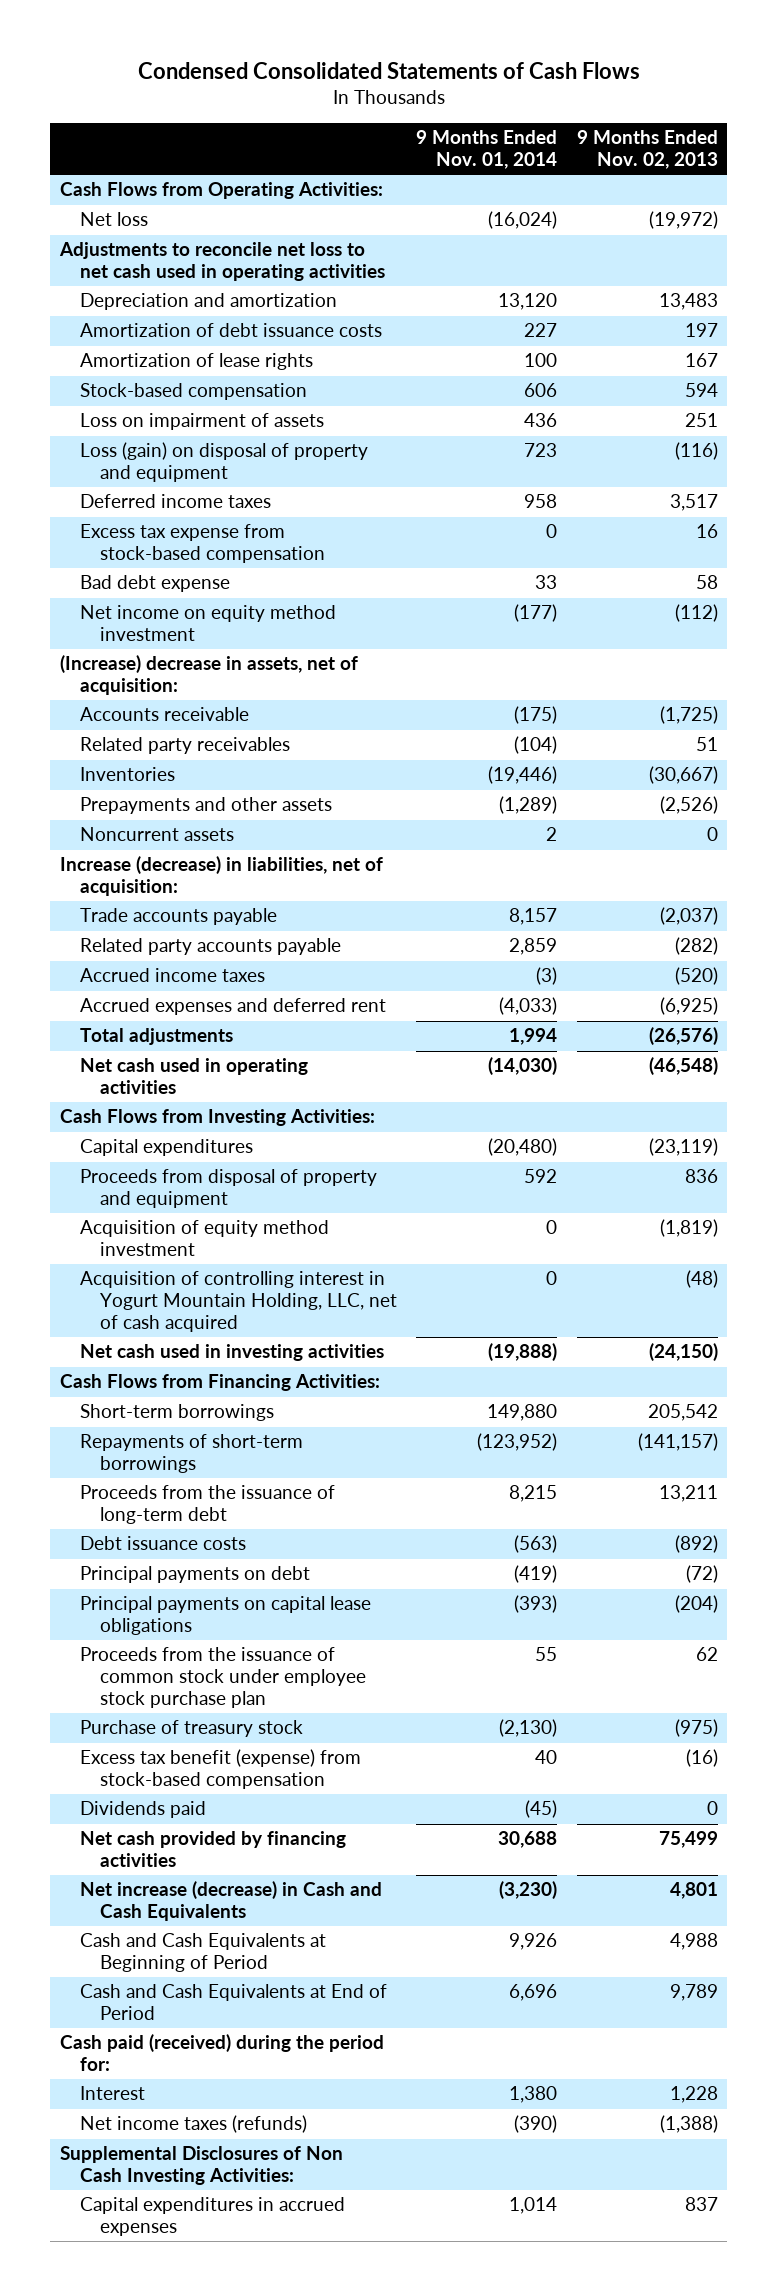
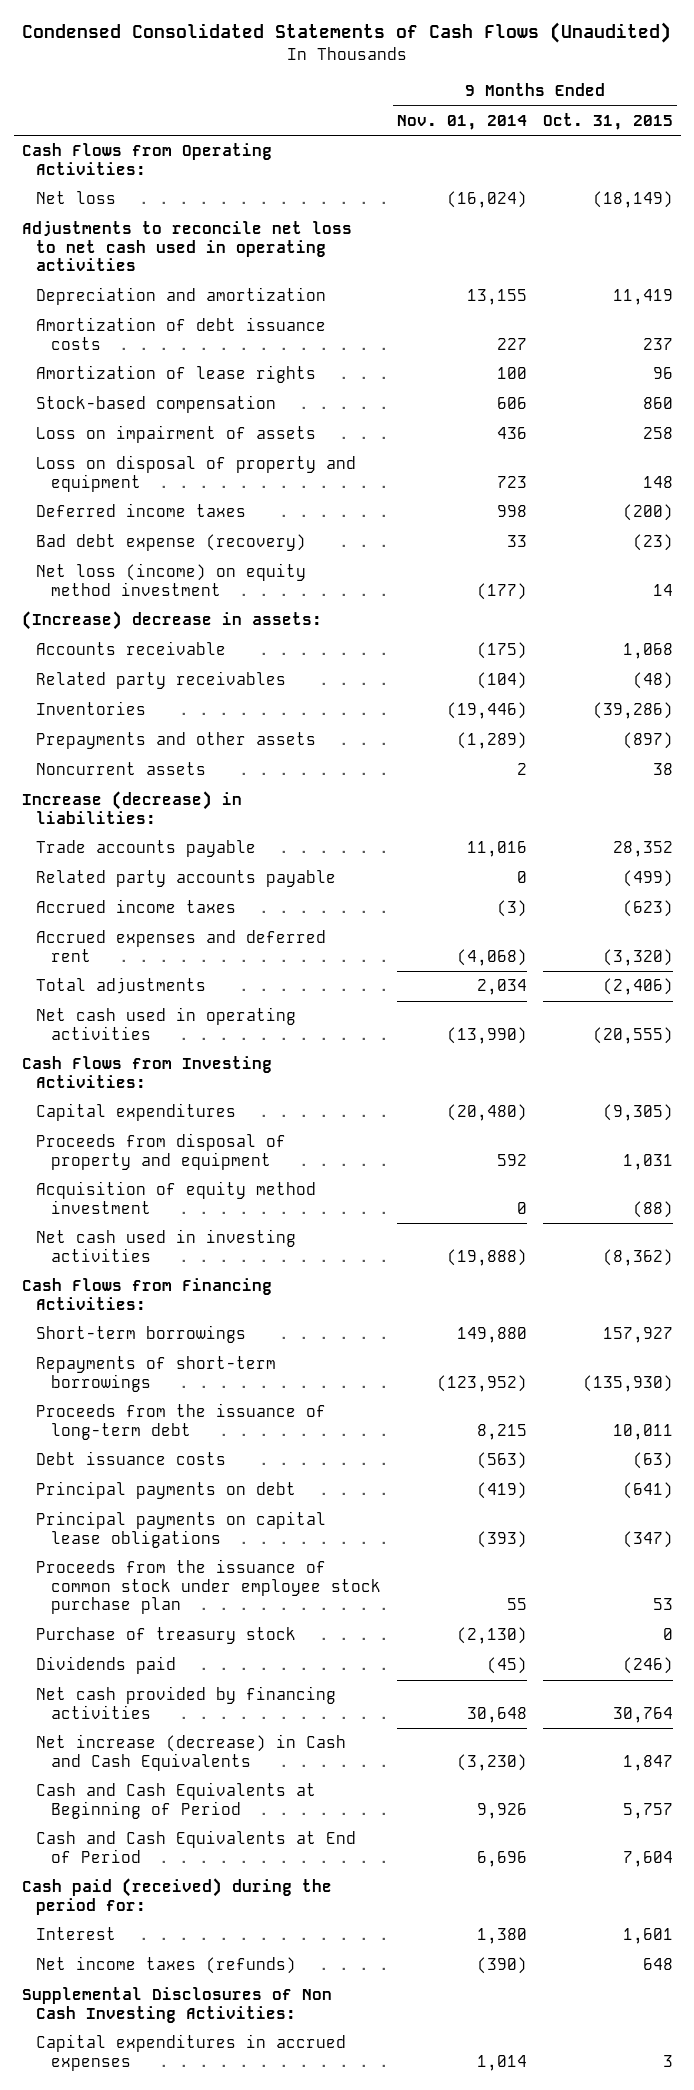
[137,62,640,80] Condensed Consolidated Statements of Cash Flows -> [22,22,672,44] Condensed Consolidated Statements of Cash Flows (Unaudited)
[576,130,718,169] 9 Months Ended Nov. 02, 2013 -> none
none -> [542,112,673,130] Oct. 31, 2015
[498,293,558,311] 13,120 -> [466,289,527,306] 13,155
[79,524,325,564] Excess tax expense from stock-based compensation -> none
[79,442,368,483] Loss (gain) on disposal of property and equipment -> [36,455,357,492] Loss on disposal of property and equipment
[524,494,558,509] 958 -> [496,505,527,518] 998
[79,575,230,593] Bad debt expense -> [36,534,307,552] Bad debt expense (recovery)
[79,605,336,642] Net income on equity method investment -> [36,563,307,596] Net loss (income) on equity method investment
[60,655,359,696] (Increase) decrease in assets, net of acquisition: -> [21,611,322,631] (Increase) decrease in assets:
[60,856,384,897] Increase (decrease) in liabilities, net of acquisition: -> [21,791,242,824] Increase (decrease) in liabilities:
[509,908,558,926] 8,157 -> [466,841,527,858] 11,016
[509,938,558,956] 2,859 -> [516,871,527,884] 0
[499,997,558,1016] (4,033) -> [456,948,527,966] (4,068)
[509,1028,558,1046] 1,994 -> [476,979,527,996] 2,034
[488,1057,558,1076] (14,030) -> [446,1026,527,1044] (13,990)
[79,1271,397,1333] Acquisition of controlling interest in Yogurt Mountain Holding, LLC, net of cash acquired -> none
[79,1749,361,1790] Excess tax benefit (expense) from stock-based compensation -> none
[498,1831,558,1849] 30,688 -> [466,1706,527,1723] 30,648

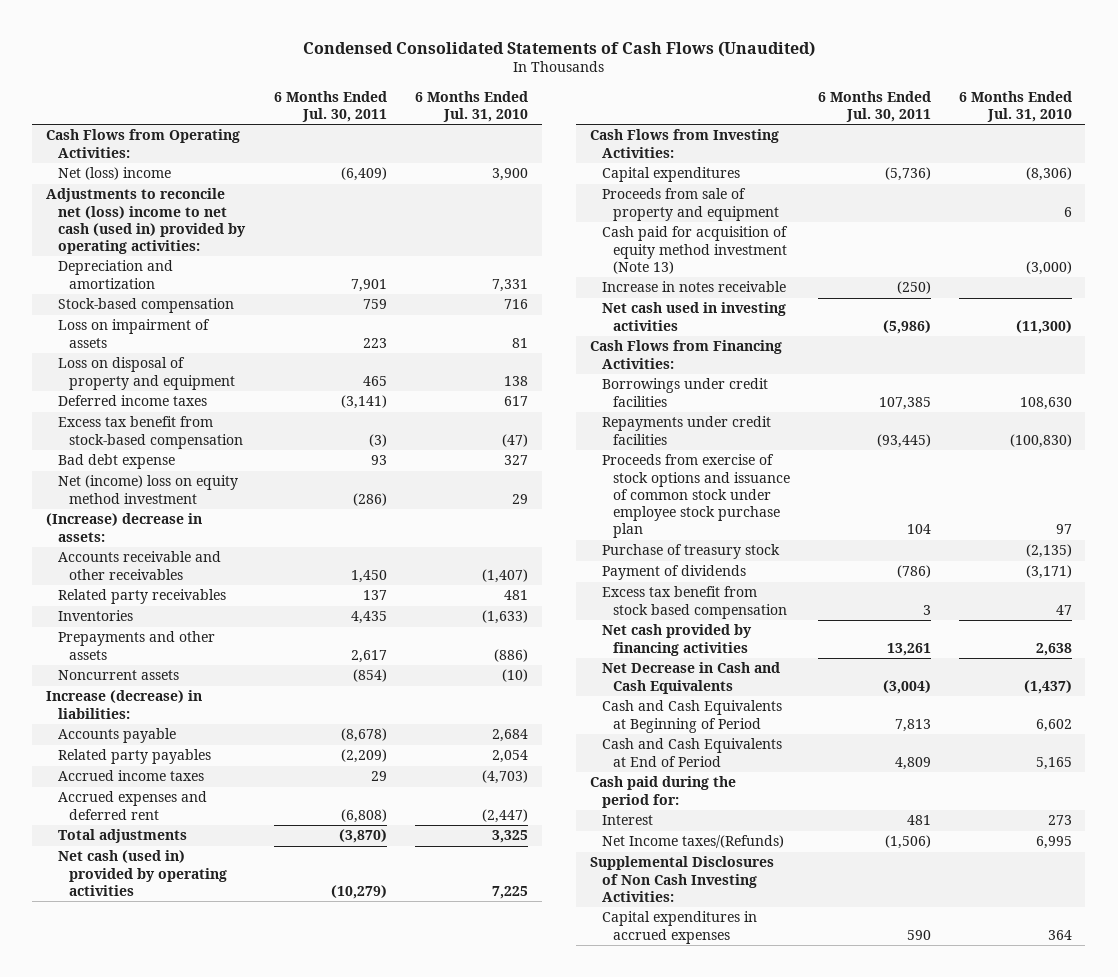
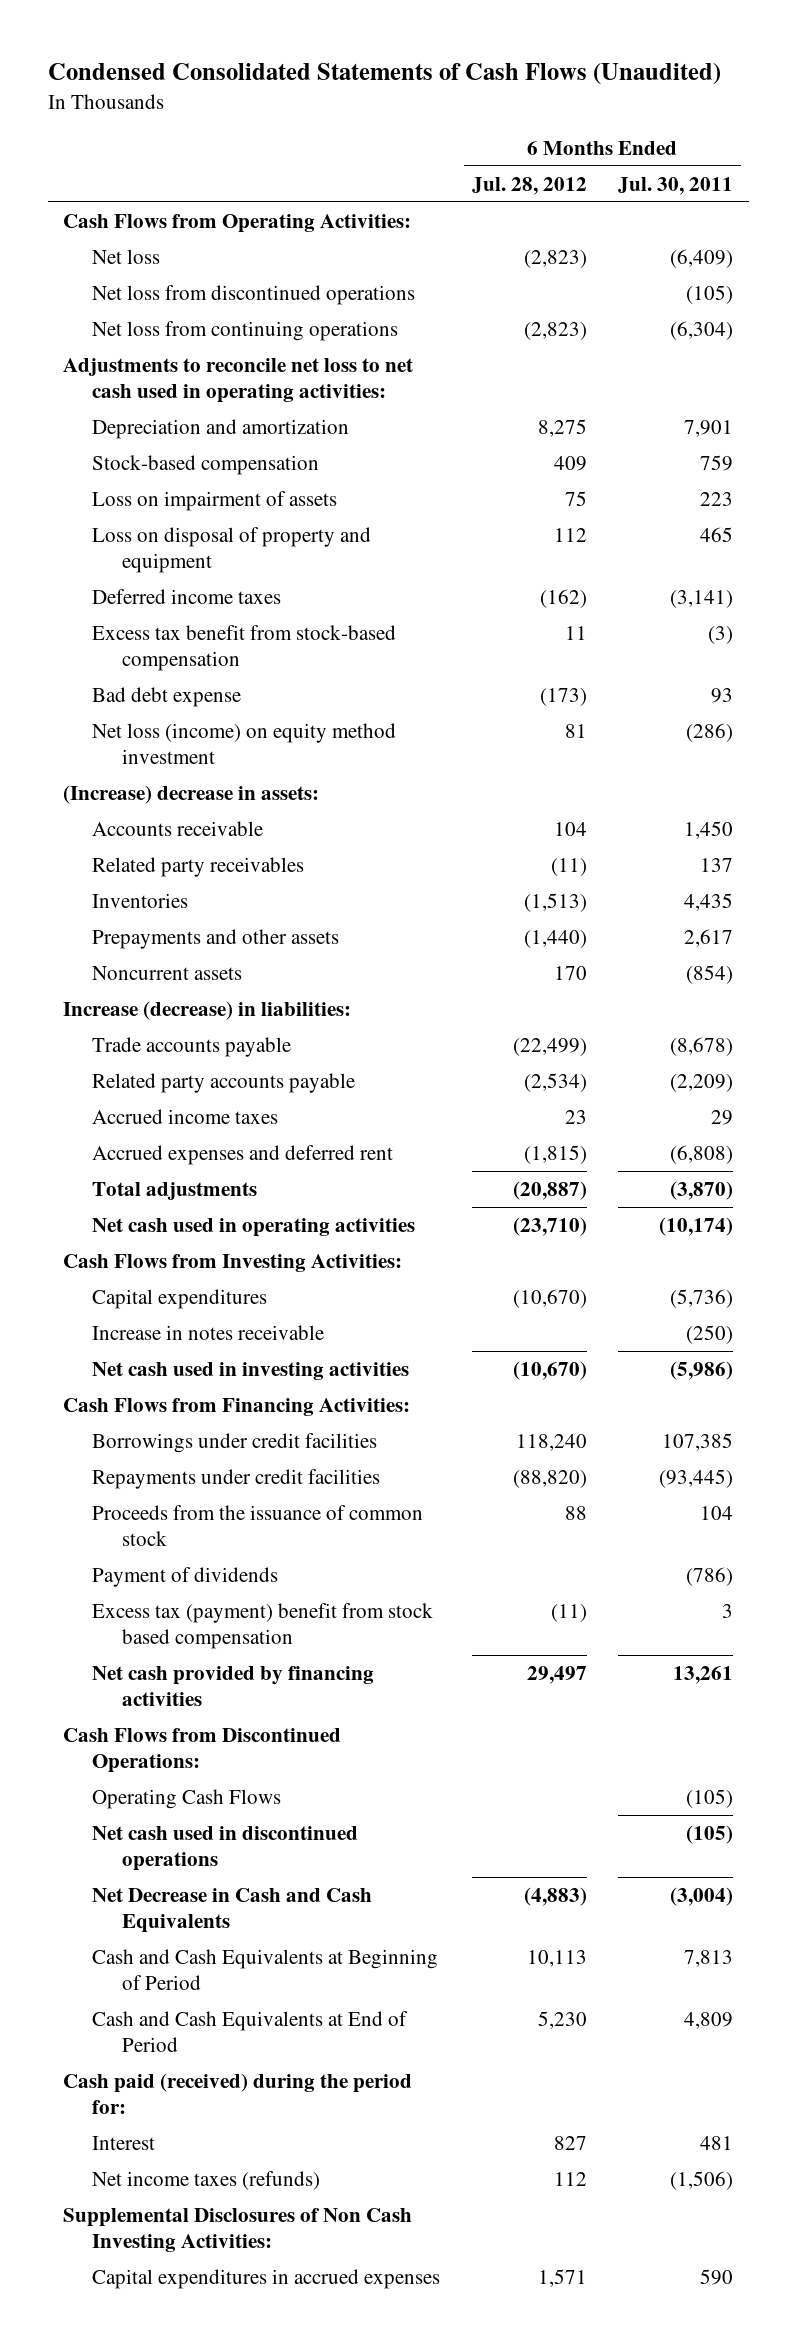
[414,90,528,122] 6 Months Ended Jul. 31, 2010 -> none
none -> [471,176,587,195] Jul. 28, 2012
[57,167,171,181] Net (loss) income -> [92,248,161,264] Net loss
none -> [92,284,416,305] Net loss from discontinued operations
none -> [92,320,399,341] Net loss from continuing operations
[46,188,246,254] Adjustments to reconcile net (loss) income to net cash (used in) provided by operating activities: -> [63,357,414,404] Adjustments to reconcile net loss to net cash used in operating activities:
[57,475,238,504] Net (income) loss on equity method investment -> [92,722,397,765] Net loss (income) on equity method investment
[57,551,221,580] Accounts receivable and other receivables -> [92,820,264,836] Accounts receivable
[57,728,176,744] Accounts payable -> [92,1036,292,1057] Trade accounts payable
[57,749,211,765] Related party payables -> [92,1072,356,1093] Related party accounts payable
[57,850,228,896] Net cash (used in) provided by operating activities -> [92,1217,416,1237] Net cash used in operating activities
[331,884,388,899] (10,279) -> [659,1216,734,1236] (10,174)
[601,188,780,221] Proceeds from sale of property and equipment -> none
[601,226,788,274] Cash paid for acquisition of equity method investment (Note 13) -> none
[601,544,780,560] Purchase of treasury stock -> none
[601,454,791,539] Proceeds from exercise of stock options and issuance of common stock under employee stock purchase plan -> [92,1504,424,1547] Proceeds from the issuance of common stock
[601,586,788,619] Excess tax benefit from stock based compensation -> [92,1602,434,1650] Excess tax (payment) benefit from stock based compensation
none -> [63,1727,342,1774] Cash Flows from Discontinued Operations:
none -> [92,1788,282,1809] Operating Cash Flows
none -> [92,1825,359,1872] Net cash used in discontinued operations
[590,776,737,808] Cash paid during the period for: -> [63,2072,413,2115] Cash paid (received) during the period for:
[601,835,784,849] Net Income taxes/(Refunds) -> [92,2170,321,2190] Net income taxes (refunds)

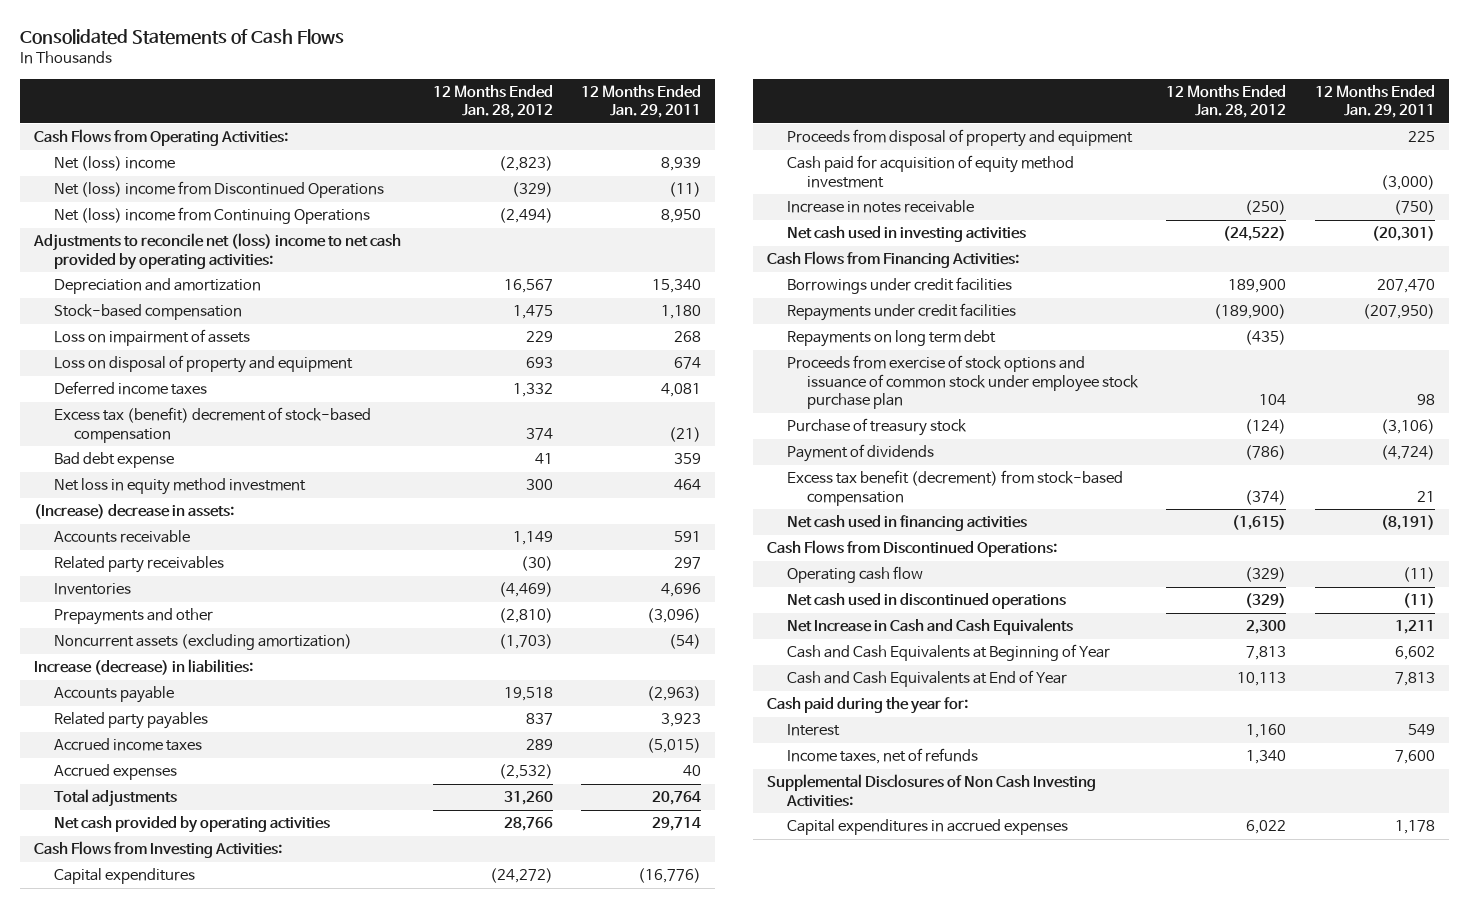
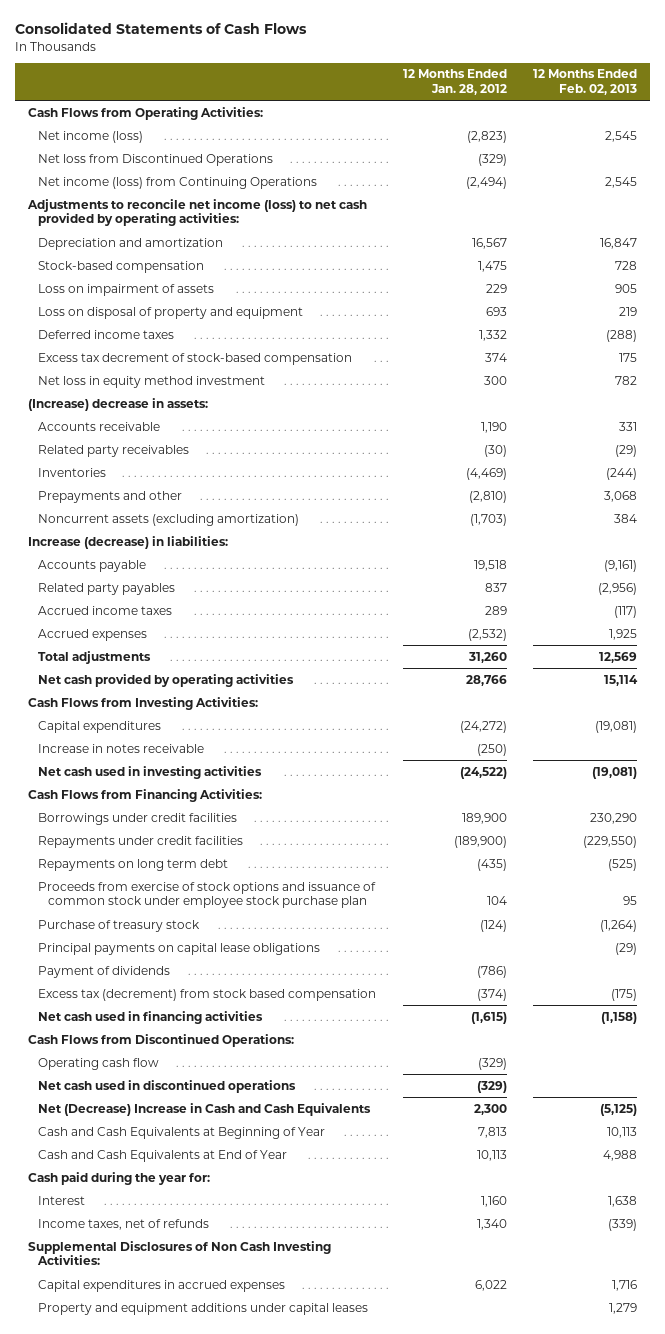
[581,84,702,119] 12 Months Ended Jan. 29, 2011 -> none
none -> [532,69,637,95] 12 Months Ended Feb. 02, 2013
[53,156,175,172] Net (loss) income -> [38,130,144,143] Net income (loss)
[53,181,384,199] Net (loss) income from Discontinued Operations -> [38,153,274,166] Net loss from Discontinued Operations
[53,207,370,225] Net (loss) income from Continuing Operations -> [38,176,318,189] Net income (loss) from Continuing Operations
[32,233,401,270] Adjustments to reconcile net (loss) income to net cash provided by operating activities: -> [27,198,368,227] Adjustments to reconcile net income (loss) to net cash provided by operating activities:
[53,452,174,469] Bad debt expense -> none
[53,407,371,443] Excess tax (benefit) decrement of stock-based compensation -> [38,352,353,365] Excess tax decrement of stock-based compensation
[513,531,554,546] 1,149 -> [480,421,507,433] 1,190
[787,129,1134,148] Proceeds from disposal of property and equipment -> none
[787,155,1075,188] Cash paid for acquisition of equity method investment -> none
none -> [38,942,321,955] Principal payments on capital lease obligations
[787,470,1124,506] Excess tax benefit (decrement) from stock-based compensation -> [38,988,377,1001] Excess tax (decrement) from stock based compensation
[787,618,1074,636] Net Increase in Cash and Cash Equivalents -> [38,1102,372,1116] Net (Decrease) Increase in Cash and Cash Equivalents
none -> [38,1302,369,1315] Property and equipment additions under capital leases

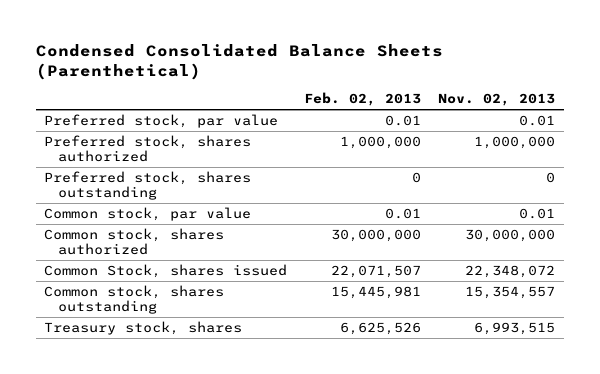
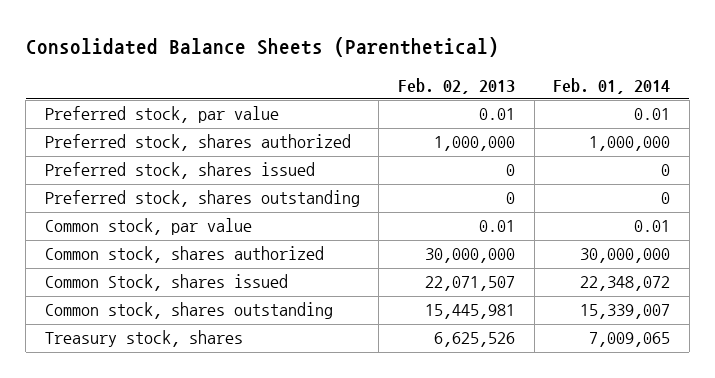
[35,43,443,80] Condensed Consolidated Balance Sheets (Parenthetical) -> [25,37,499,58] Consolidated Balance Sheets (Parenthetical)
[438,93,556,107] Nov. 02, 2013 -> none
none -> [553,77,671,94] Feb. 01, 2014
none -> [44,162,315,180] Preferred stock, shares issued

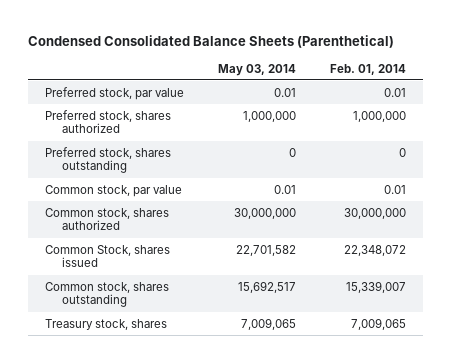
[25,37,499,58] Consolidated Balance Sheets (Parenthetical) -> [28,34,395,48] Condensed Consolidated Balance Sheets (Parenthetical)
[397,77,515,94] Feb. 02, 2013 -> none
none -> [218,63,297,76] May 03, 2014
[44,162,315,180] Preferred stock, shares issued -> none

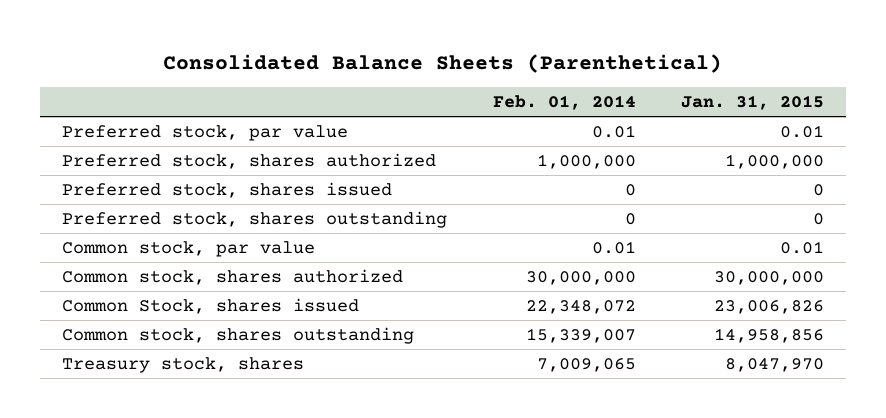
[28,34,395,48] Condensed Consolidated Balance Sheets (Parenthetical) -> [163,53,723,73] Consolidated Balance Sheets (Parenthetical)
[218,63,297,76] May 03, 2014 -> none
none -> [680,95,824,111] Jan. 31, 2015
none -> [62,181,393,198] Preferred stock, shares issued

